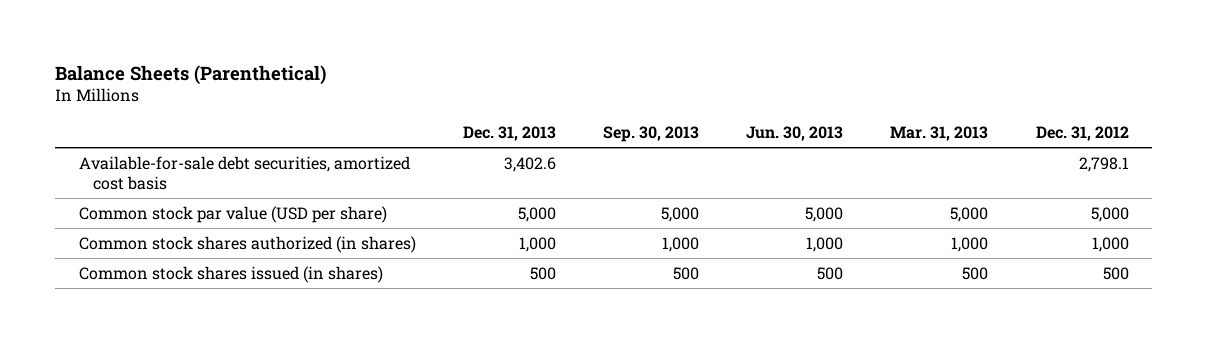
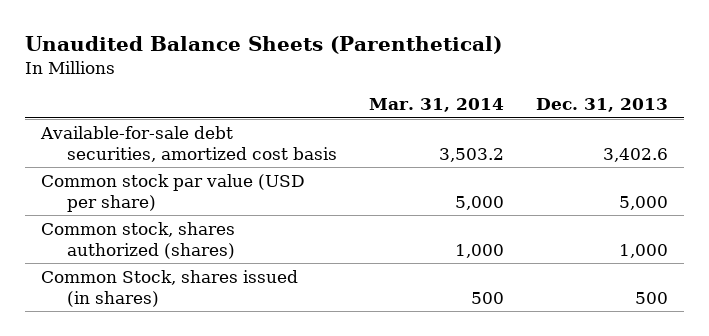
[55,64,327,85] Balance Sheets (Parenthetical) -> [25,36,503,55] Unaudited Balance Sheets (Parenthetical)
[603,125,700,142] Sep. 30, 2013 -> none
[746,125,844,141] Jun. 30, 2013 -> none
[890,125,989,141] Mar. 31, 2013 -> none
[1035,125,1129,141] Dec. 31, 2012 -> none
none -> [369,98,505,113] Mar. 31, 2014
[78,235,416,253] Common stock shares authorized (in shares) -> [41,221,236,259] Common stock, shares authorized (shares)
[78,265,383,283] Common stock shares issued (in shares) -> [41,269,299,307] Common Stock, shares issued (in shares)

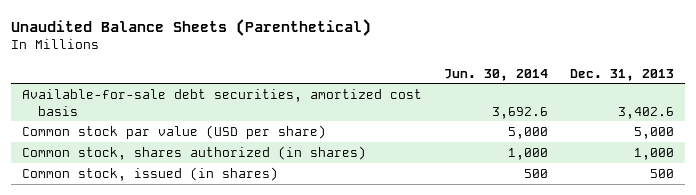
[369,98,505,113] Mar. 31, 2014 -> none
none -> [444,68,549,81] Jun. 30, 2014
[41,221,236,259] Common stock, shares authorized (shares) -> [22,145,367,160] Common stock, shares authorized (in shares)
[41,269,299,307] Common Stock, shares issued (in shares) -> [22,166,279,181] Common stock, issued (in shares)

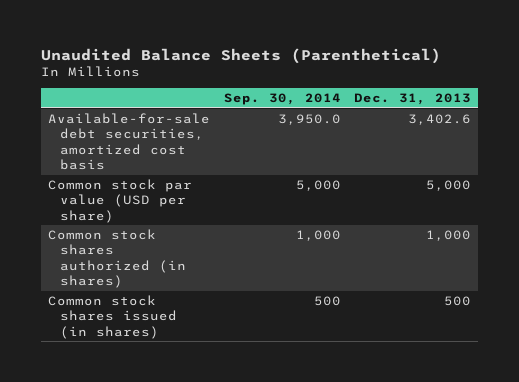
[444,68,549,81] Jun. 30, 2014 -> none
none -> [223,92,341,105] Sep. 30, 2014
[22,145,367,160] Common stock, shares authorized (in shares) -> [47,229,187,288] Common stock shares authorized (in shares)
[22,166,279,181] Common stock, issued (in shares) -> [47,295,178,339] Common stock shares issued (in shares)

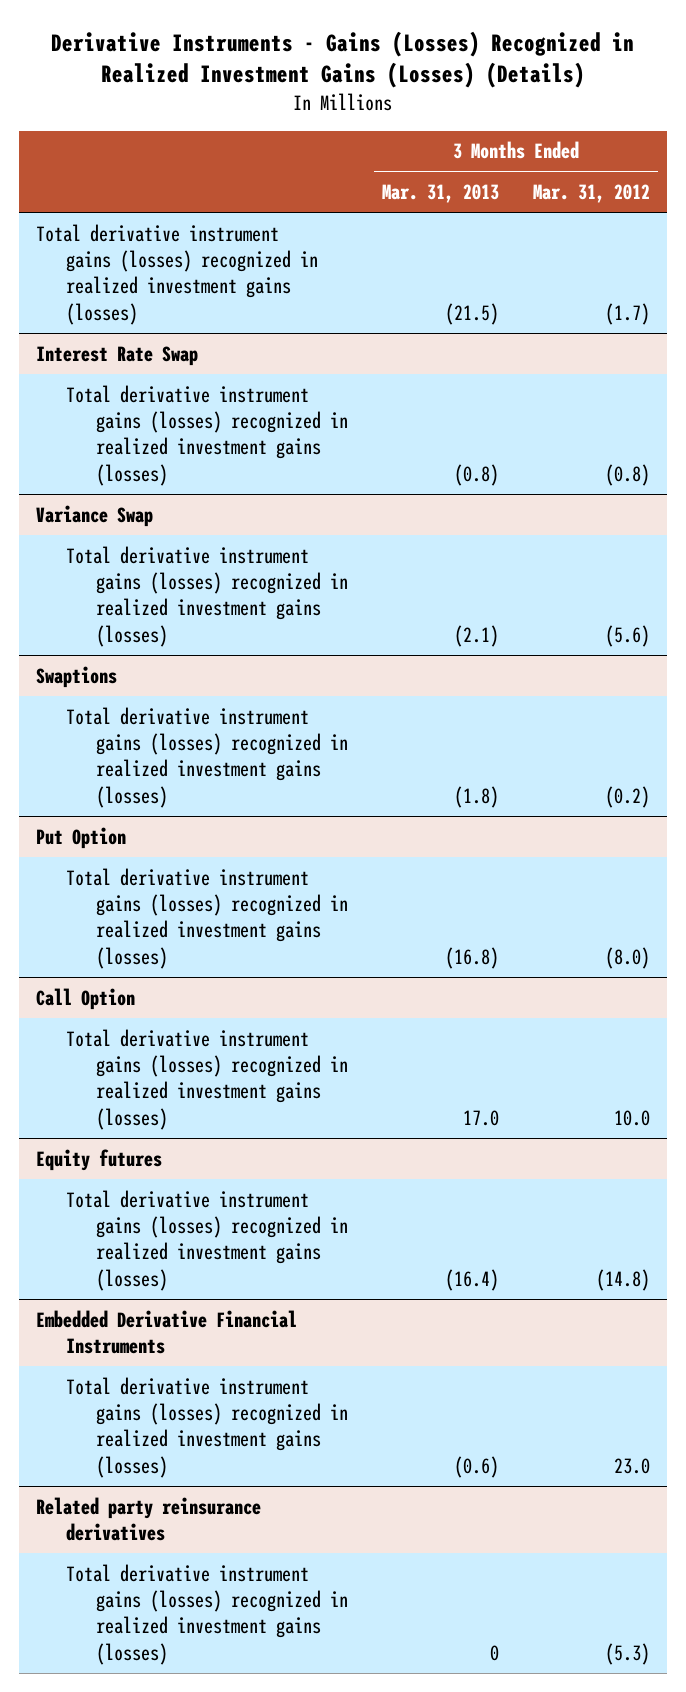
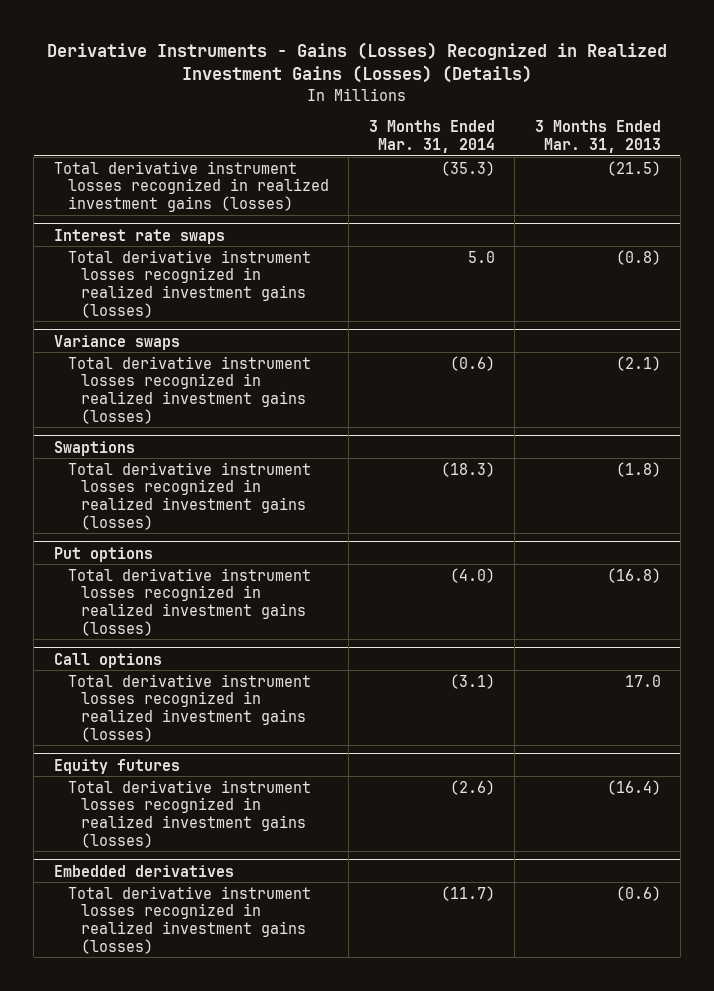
[532,183,650,203] Mar. 31, 2012 -> none
none -> [368,120,495,153] 3 Months Ended Mar. 31, 2014
[35,223,319,325] Total derivative instrument gains (losses) recognized in realized investment gains (losses) -> [53,160,329,212] Total derivative instrument losses recognized in realized investment gains (losses)
[35,345,198,366] Interest Rate Swap -> [53,228,225,244] Interest rate swaps
[66,384,349,486] Total derivative instrument gains (losses) recognized in realized investment gains (losses) -> [67,249,311,318] Total derivative instrument losses recognized in realized investment gains (losses)
[35,504,153,527] Variance Swap -> [53,334,180,350] Variance swaps
[66,545,349,647] Total derivative instrument gains (losses) recognized in realized investment gains (losses) -> [67,355,311,424] Total derivative instrument losses recognized in realized investment gains (losses)
[66,706,349,808] Total derivative instrument gains (losses) recognized in realized investment gains (losses) -> [67,461,311,530] Total derivative instrument losses recognized in realized investment gains (losses)
[35,826,126,849] Put Option -> [53,546,153,562] Put options
[66,867,349,969] Total derivative instrument gains (losses) recognized in realized investment gains (losses) -> [67,567,311,636] Total derivative instrument losses recognized in realized investment gains (losses)
[35,987,135,1010] Call Option -> [53,652,162,668] Call options
[66,1028,349,1130] Total derivative instrument gains (losses) recognized in realized investment gains (losses) -> [67,673,311,742] Total derivative instrument losses recognized in realized investment gains (losses)
[35,1309,297,1354] Embedded Derivative Financial Instruments -> none
[35,1496,261,1541] Related party reinsurance derivatives -> none
[66,1563,349,1665] Total derivative instrument gains (losses) recognized in realized investment gains (losses) -> none
[66,1189,349,1291] Total derivative instrument gains (losses) recognized in realized investment gains (losses) -> [67,779,311,848] Total derivative instrument losses recognized in realized investment gains (losses)
none -> [53,864,234,877] Embedded derivatives
[66,1376,349,1478] Total derivative instrument gains (losses) recognized in realized investment gains (losses) -> [67,885,311,954] Total derivative instrument losses recognized in realized investment gains (losses)

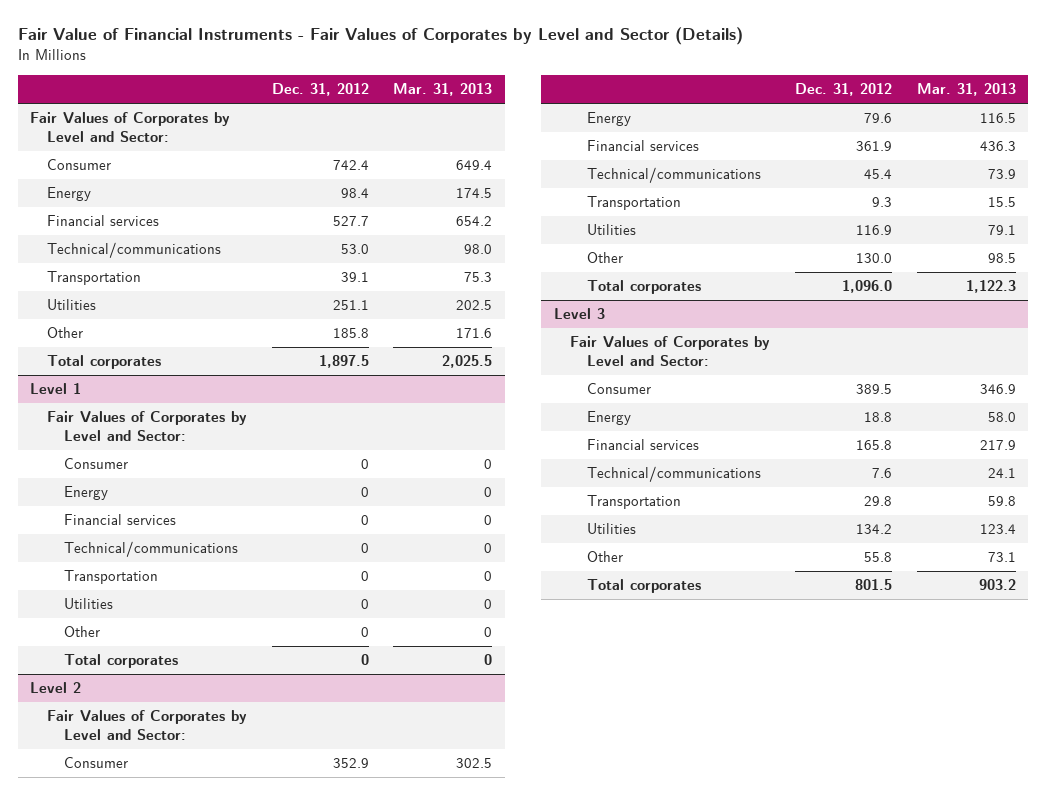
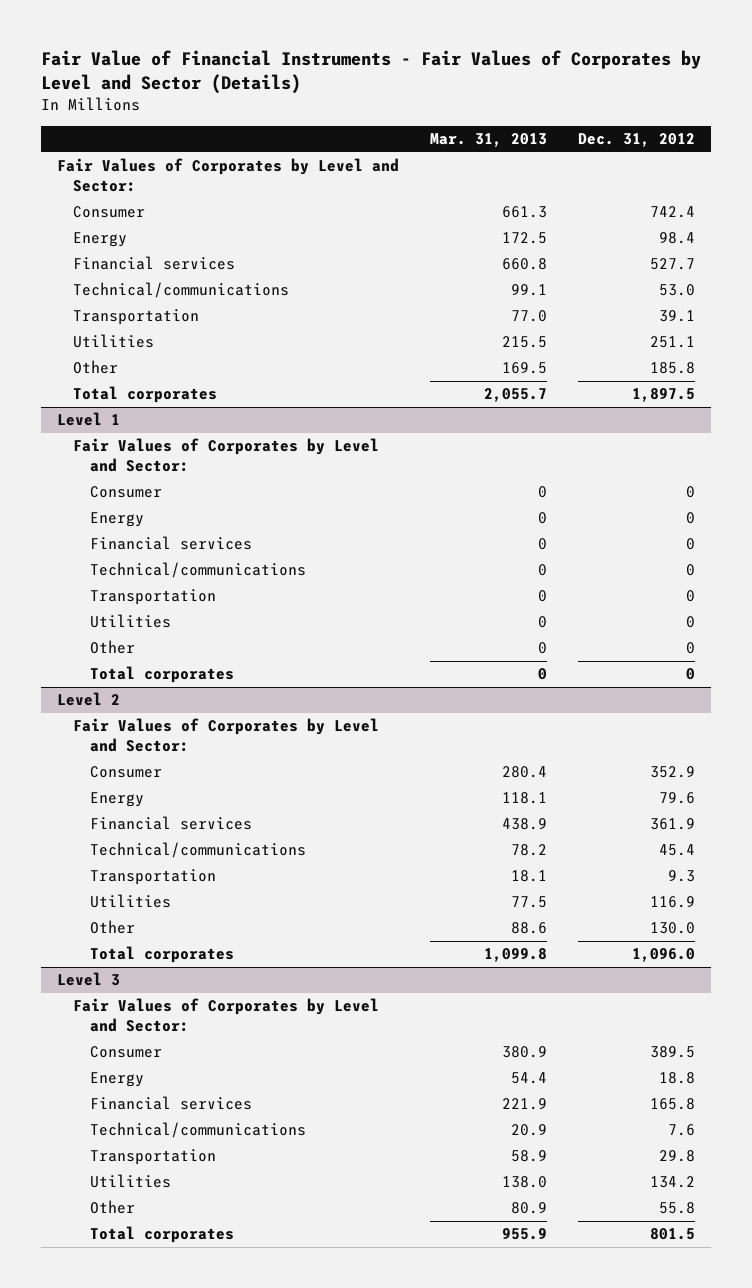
[456,160,493,171] 649.4 -> [502,206,548,219] 661.3
[456,188,493,199] 174.5 -> [502,232,548,245] 172.5
[456,216,493,227] 654.2 -> [502,258,548,271] 660.8
[464,244,493,255] 98.0 -> [511,284,548,297] 99.1
[464,272,493,283] 75.3 -> [511,310,548,323] 77.0
[456,300,493,311] 202.5 -> [502,336,548,349] 215.5
[456,328,493,339] 171.6 -> [502,362,548,375] 169.5
[442,355,493,369] 2,025.5 -> [484,388,548,403] 2,055.7
[456,758,493,769] 302.5 -> [502,766,548,779] 280.4
[979,113,1016,124] 116.5 -> [502,792,548,805] 118.1
[979,141,1016,152] 436.3 -> [502,818,548,831] 438.9
[987,169,1016,180] 73.9 -> [511,844,548,857] 78.2
[987,197,1016,208] 15.5 -> [511,870,548,883] 18.1
[987,225,1016,236] 79.1 -> [511,896,548,909] 77.5
[987,253,1016,264] 98.5 -> [511,922,548,935] 88.6
[965,280,1016,294] 1,122.3 -> [484,948,548,963] 1,099.8
[979,384,1016,395] 346.9 -> [502,1046,548,1059] 380.9
[987,412,1016,423] 58.0 -> [511,1072,548,1085] 54.4
[979,440,1016,451] 217.9 -> [502,1098,548,1111] 221.9
[987,468,1016,479] 24.1 -> [511,1124,548,1137] 20.9
[987,496,1016,507] 59.8 -> [511,1150,548,1163] 58.9
[979,524,1016,535] 123.4 -> [502,1176,548,1189] 138.0
[987,552,1016,563] 73.1 -> [511,1202,548,1215] 80.9
[978,579,1016,591] 903.2 -> [502,1228,548,1241] 955.9

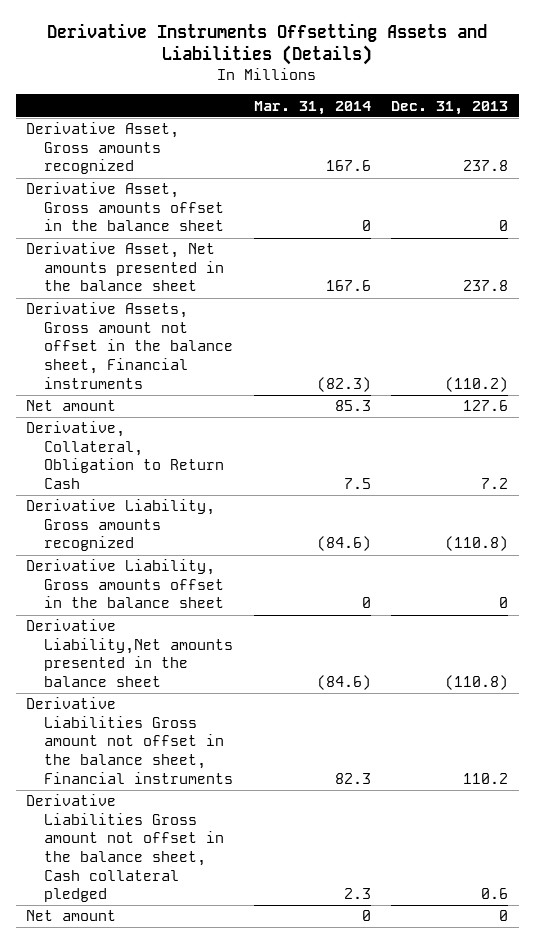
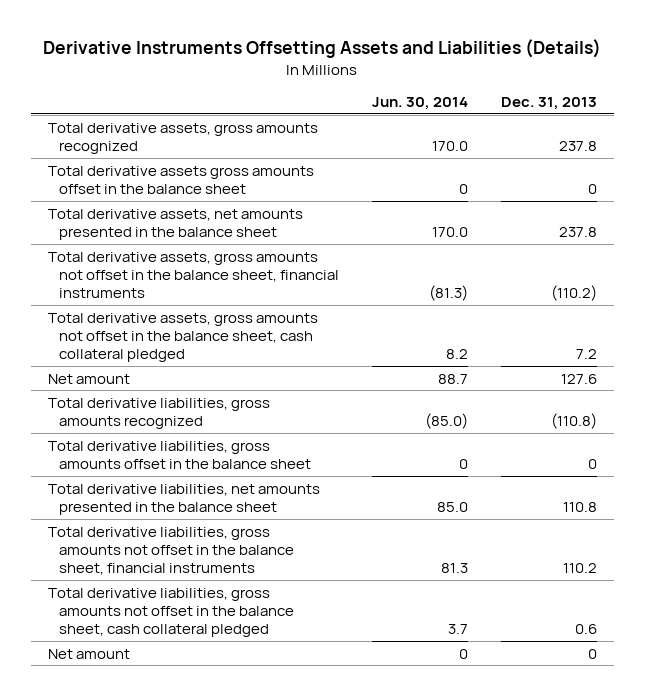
[253,100,371,115] Mar. 31, 2014 -> none
none -> [372,97,469,111] Jun. 30, 2014
[26,122,180,175] Derivative Asset, Gross amounts recognized -> [47,122,318,154] Total derivative assets, gross amounts recognized
[26,182,224,232] Derivative Asset, Gross amounts offset in the balance sheet -> [47,165,314,194] Total derivative assets gross amounts offset in the balance sheet
[26,242,224,292] Derivative Asset, Net amounts presented in the balance sheet -> [47,208,303,240] Total derivative assets, net amounts presented in the balance sheet
[26,302,233,389] Derivative Assets, Gross amount not offset in the balance sheet, Financial instruments -> [47,251,339,299] Total derivative assets, gross amounts not offset in the balance sheet, financial instruments
none -> [47,312,318,363] Total derivative assets, gross amounts not offset in the balance sheet, cash collateral pledged
[26,421,224,490] Derivative, Collateral, Obligation to Return Cash -> none
[26,499,216,552] Derivative Liability, Gross amounts recognized -> [47,397,270,429] Total derivative liabilities, gross amounts recognized
[26,559,224,609] Derivative Liability, Gross amounts offset in the balance sheet -> [47,440,311,469] Total derivative liabilities, gross amounts offset in the balance sheet
[26,619,233,688] Derivative Liability,Net amounts presented in the balance sheet -> [47,483,320,515] Total derivative liabilities, net amounts presented in the balance sheet
[445,675,509,691] (110.8) -> [563,501,598,512] 110.8
[26,697,233,784] Derivative Liabilities Gross amount not offset in the balance sheet, Financial instruments -> [47,526,294,576] Total derivative liabilities, gross amounts not offset in the balance sheet, financial instruments
[26,794,224,903] Derivative Liabilities Gross amount not offset in the balance sheet, Cash collateral pledged -> [47,587,294,638] Total derivative liabilities, gross amounts not offset in the balance sheet, cash collateral pledged

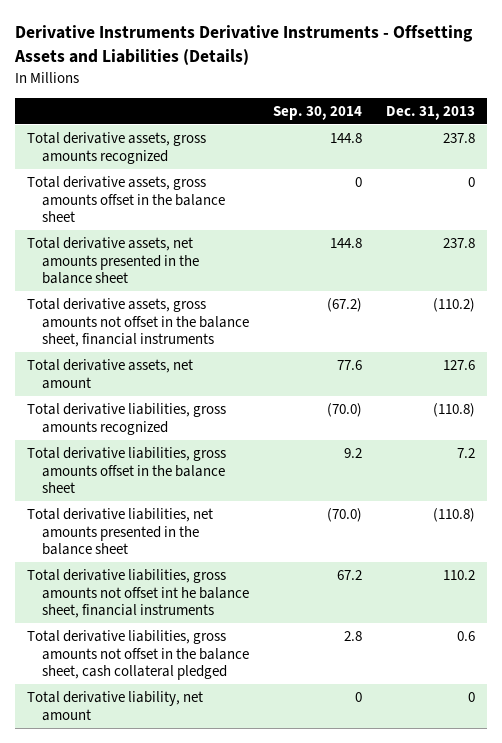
[43,39,602,59] Derivative Instruments Offsetting Assets and Liabilities (Details) -> [13,25,473,66] Derivative Instruments Derivative Instruments - Offsetting Assets and Liabilities (Details)
[372,97,469,111] Jun. 30, 2014 -> none
none -> [272,105,362,120] Sep. 30, 2014
[47,165,314,194] Total derivative assets gross amounts offset in the balance sheet -> [26,176,225,223] Total derivative assets, gross amounts offset in the balance sheet
[47,312,318,363] Total derivative assets, gross amounts not offset in the balance sheet, cash collateral pledged -> none
[47,373,130,384] Net amount -> [26,359,193,389] Total derivative assets, net amount
[588,458,598,469] 0 -> [456,448,475,459] 7.2
[563,501,598,512] 110.8 -> [432,508,475,523] (110.8)
[47,526,294,576] Total derivative liabilities, gross amounts not offset in the balance sheet, financial instruments -> [26,569,249,619] Total derivative liabilities, gross amounts not offset int he balance sheet, financial instruments
[47,648,130,659] Net amount -> [26,691,203,721] Total derivative liability, net amount

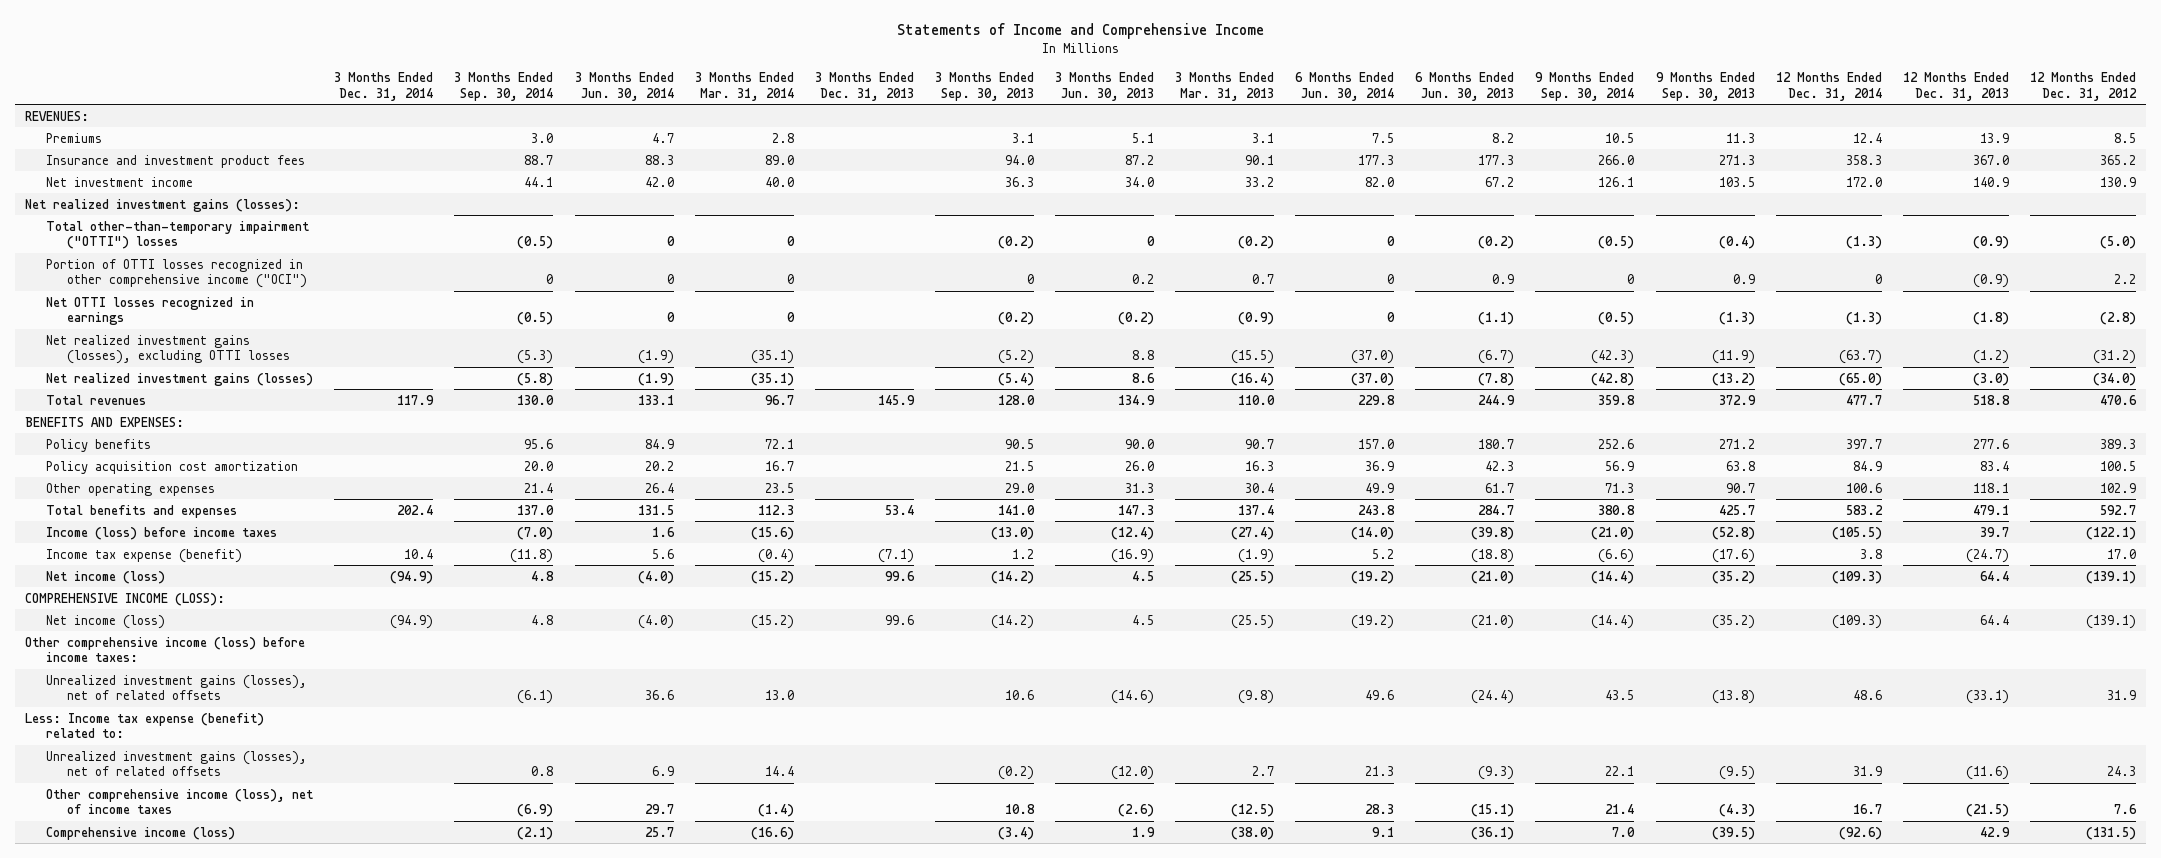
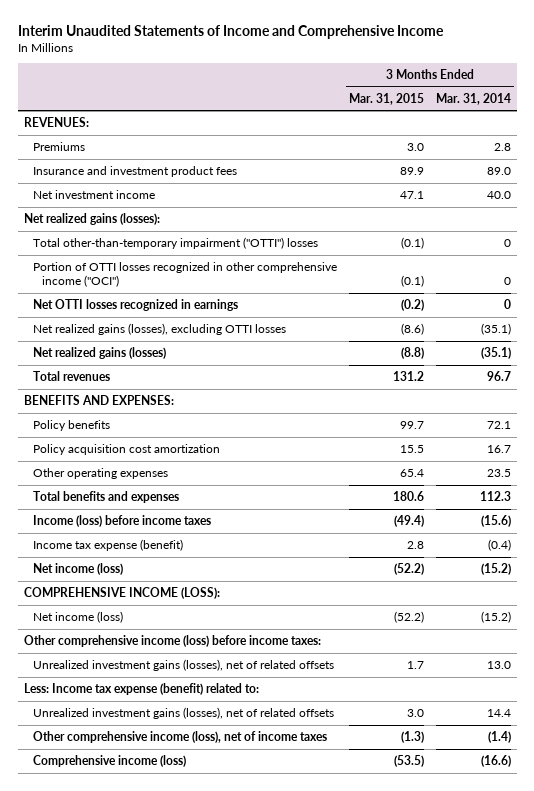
[896,23,1264,40] Statements of Income and Comprehensive Income -> [17,24,444,39] Interim Unaudited Statements of Income and Comprehensive Income
[334,72,434,101] 3 Months Ended Dec. 31, 2014 -> none
[454,72,554,101] 3 Months Ended Sep. 30, 2014 -> none
[574,72,674,101] 3 Months Ended Jun. 30, 2014 -> none
[814,72,914,101] 3 Months Ended Dec. 31, 2013 -> none
[934,72,1034,101] 3 Months Ended Sep. 30, 2013 -> none
[1054,72,1154,101] 3 Months Ended Jun. 30, 2013 -> none
[1175,72,1275,101] 3 Months Ended Mar. 31, 2013 -> none
[1295,72,1395,101] 6 Months Ended Jun. 30, 2014 -> none
[1415,72,1515,101] 6 Months Ended Jun. 30, 2013 -> none
[1535,72,1635,101] 9 Months Ended Sep. 30, 2014 -> none
[1655,72,1755,101] 9 Months Ended Sep. 30, 2013 -> none
[1775,72,1882,101] 12 Months Ended Dec. 31, 2014 -> none
[1902,72,2009,101] 12 Months Ended Dec. 31, 2013 -> none
[2029,72,2137,101] 12 Months Ended Dec. 31, 2012 -> none
none -> [348,92,424,105] Mar. 31, 2015
[25,198,301,212] Net realized investment gains (losses): -> [23,212,160,225] Net realized gains (losses):
[46,334,291,365] Net realized investment gains (losses), excluding OTTI losses -> [32,322,286,335] Net realized gains (losses), excluding OTTI losses
[46,372,314,386] Net realized investment gains (losses) -> [32,346,166,359] Net realized gains (losses)

